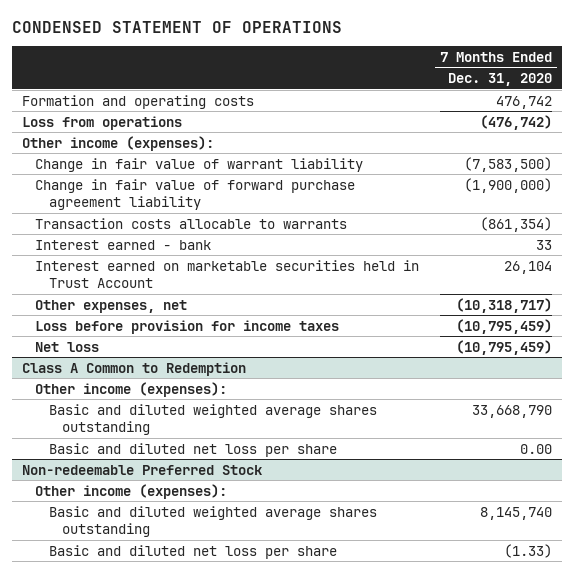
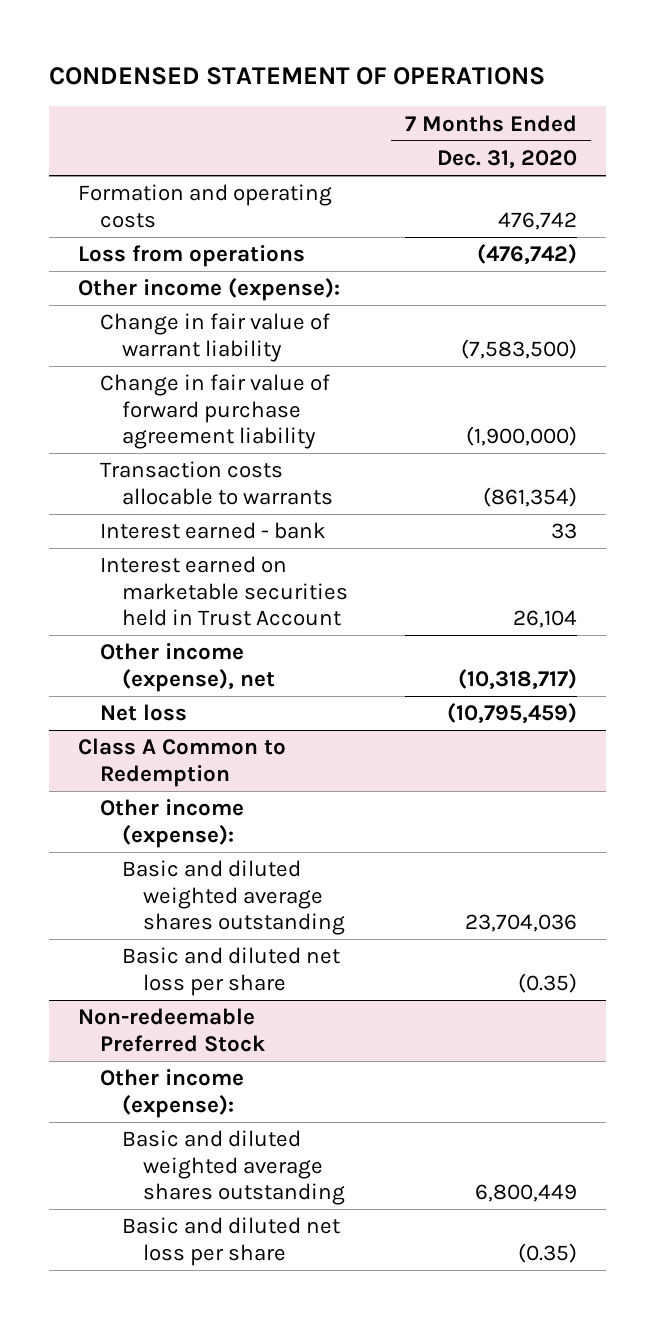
[22,135,215,151] Other income (expenses): -> [78,278,341,302] Other income (expense):
[35,319,340,334] Loss before provision for income taxes -> none
[35,299,188,313] Other expenses, net -> [99,643,275,692] Other income (expense), net
[35,381,228,397] Other income (expenses): -> [99,799,244,848] Other income (expense):
[471,404,552,418] 33,668,790 -> [465,913,578,932] 23,704,036
[519,443,552,454] 0.00 -> [518,972,578,993] (0.35)
[35,483,228,499] Other income (expenses): -> [99,1069,244,1118] Other income (expense):
[479,506,552,520] 8,145,740 -> [475,1183,578,1202] 6,800,449
[503,543,552,558] (1.33) -> [518,1242,578,1263] (0.35)

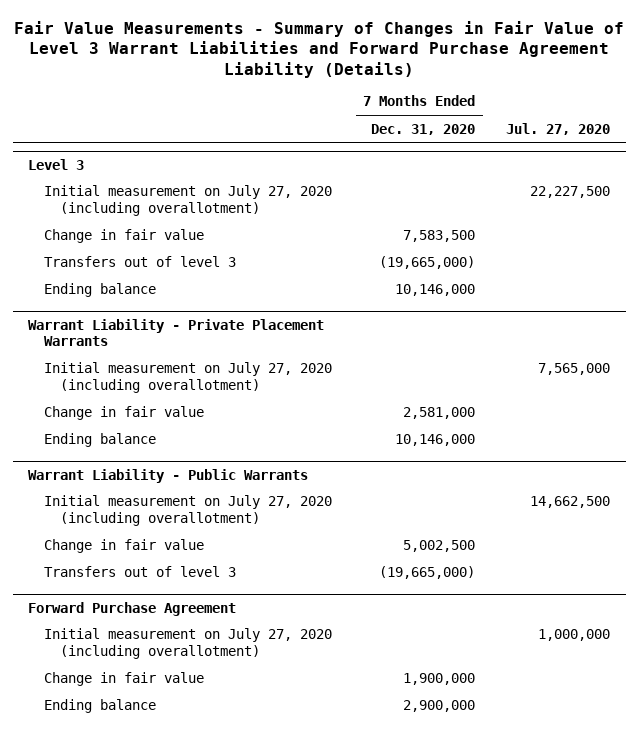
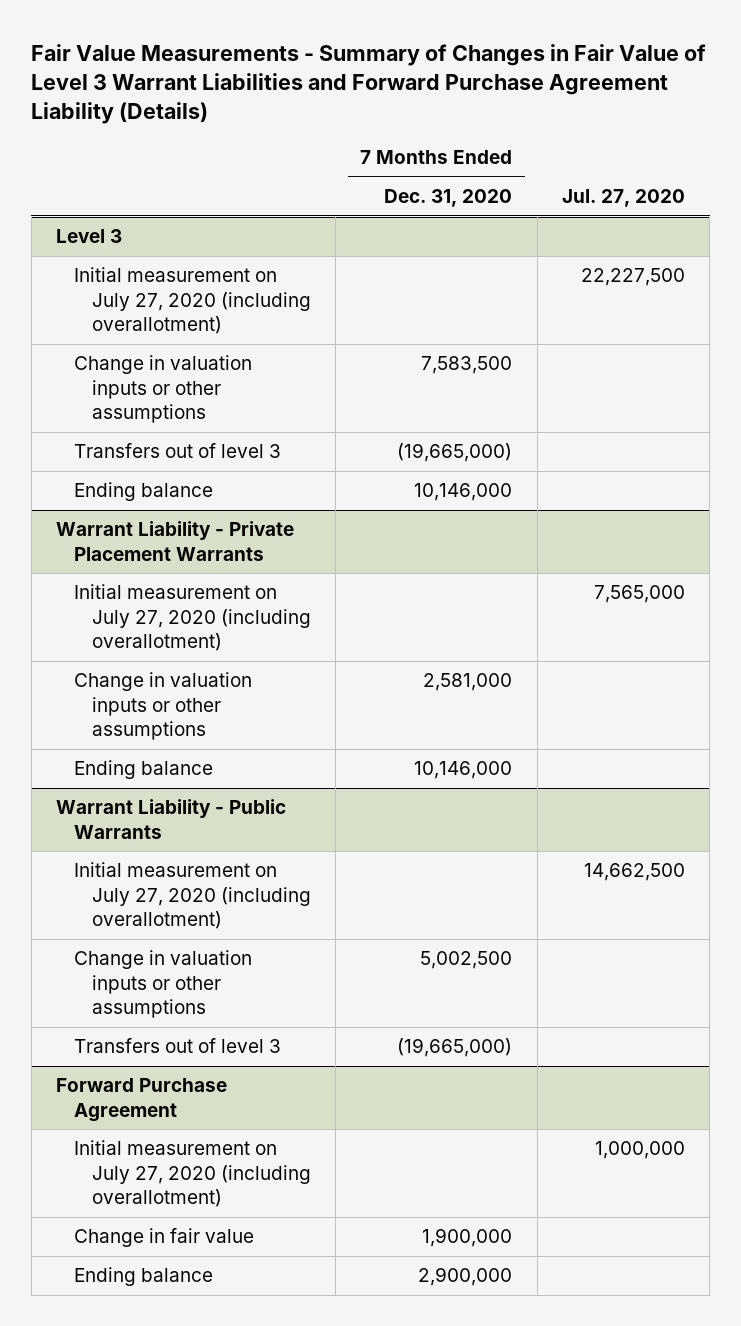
[44,229,205,244] Change in fair value -> [73,355,252,423] Change in valuation inputs or other assumptions
[44,406,205,421] Change in fair value -> [73,672,252,740] Change in valuation inputs or other assumptions
[44,539,205,554] Change in fair value -> [73,950,252,1018] Change in valuation inputs or other assumptions

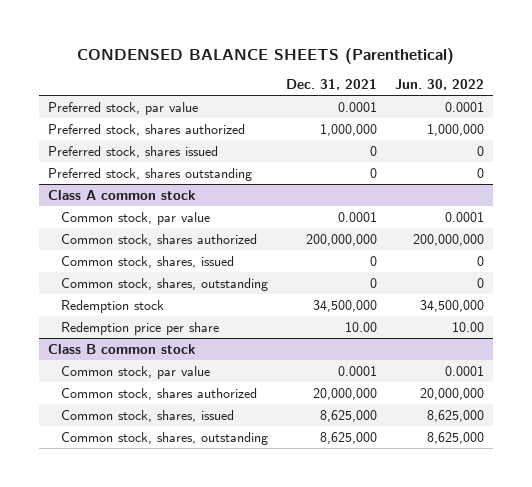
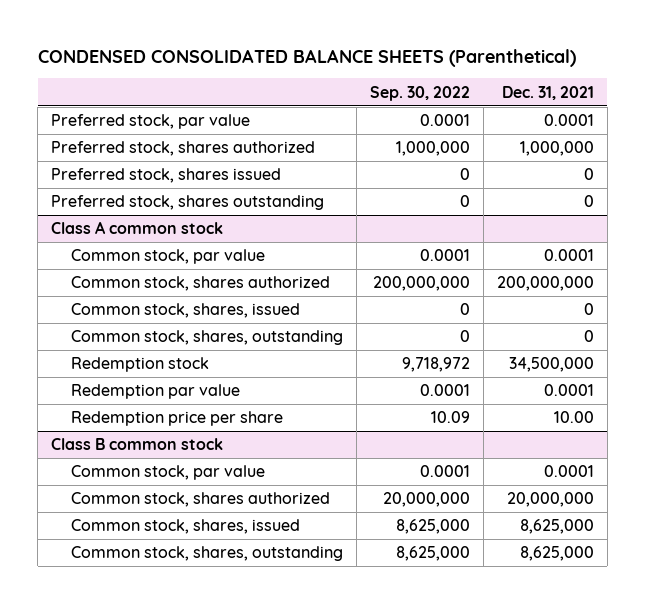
[77,48,455,65] CONDENSED BALANCE SHEETS (Parenthetical) -> [37,48,576,67] CONDENSED CONSOLIDATED BALANCE SHEETS (Parenthetical)
[395,79,485,91] Jun. 30, 2022 -> none
none -> [370,85,471,101] Sep. 30, 2022
none -> [71,384,241,400] Redemption par value

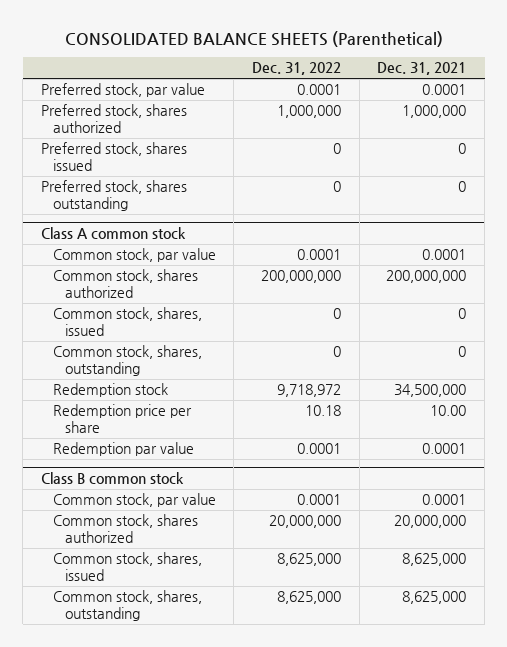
[37,48,576,67] CONDENSED CONSOLIDATED BALANCE SHEETS (Parenthetical) -> [64,30,443,47] CONSOLIDATED BALANCE SHEETS (Parenthetical)
[370,85,471,101] Sep. 30, 2022 -> none
none -> [252,62,342,76] Dec. 31, 2022
[71,384,241,400] Redemption par value -> [52,442,194,457] Redemption par value

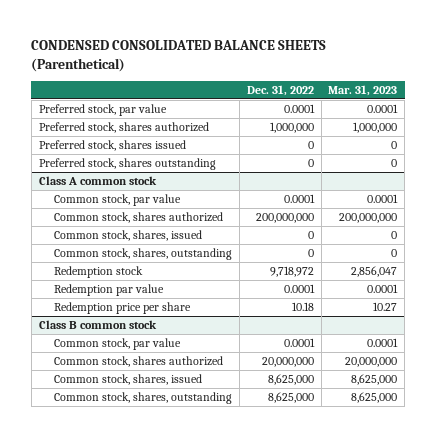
[64,30,443,47] CONSOLIDATED BALANCE SHEETS (Parenthetical) -> [31,40,327,72] CONDENSED CONSOLIDATED BALANCE SHEETS (Parenthetical)
[377,62,467,76] Dec. 31, 2021 -> none
none -> [328,84,398,96] Mar. 31, 2023
[52,404,192,434] Redemption price per share -> [53,302,191,315] Redemption price per share

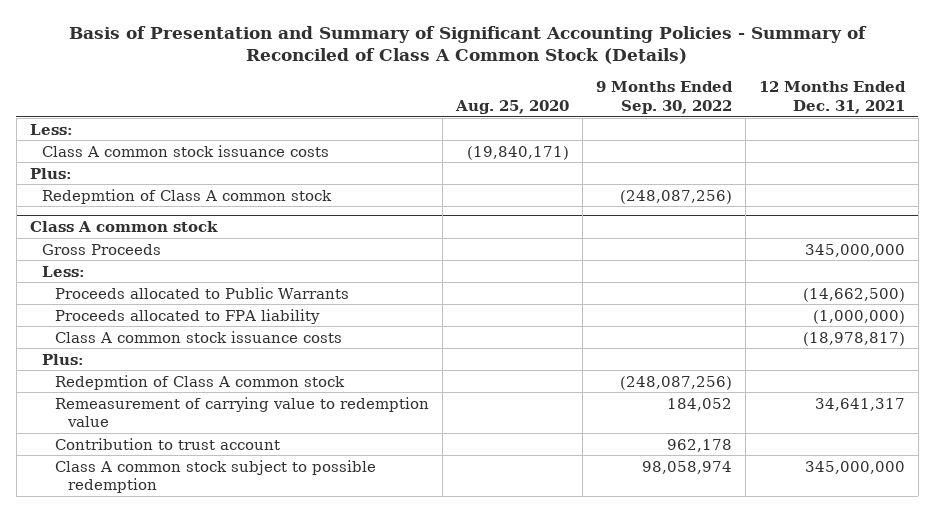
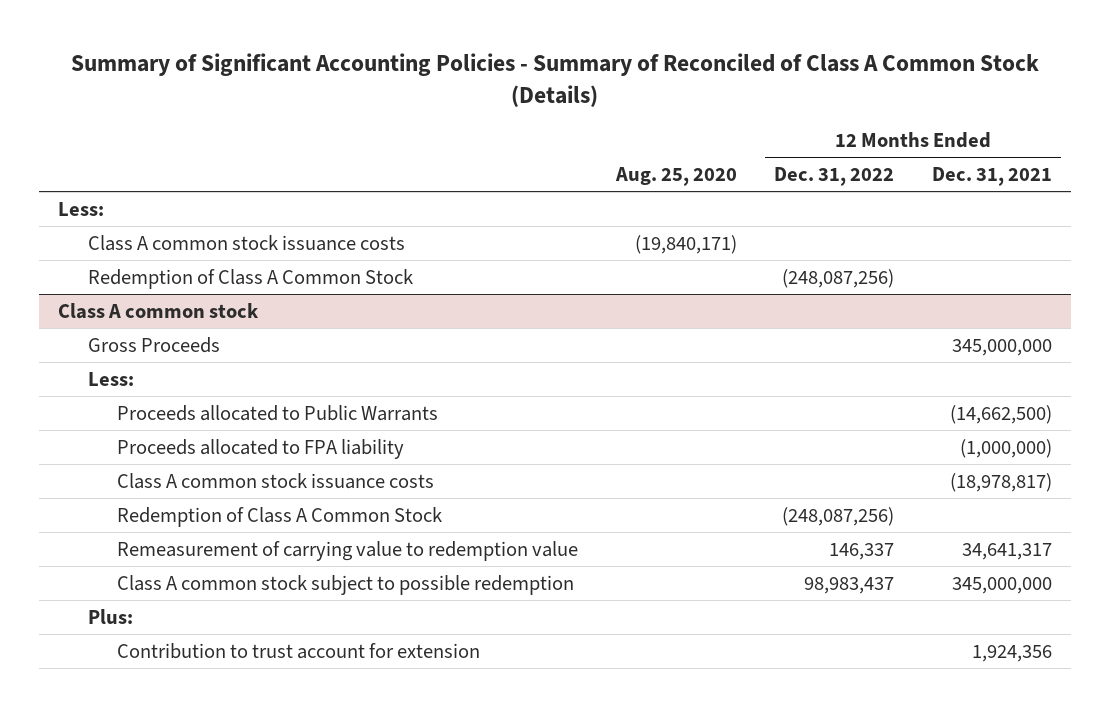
[69,25,868,65] Basis of Presentation and Summary of Significant Accounting Policies - Summary of Reconciled of Class A Common Stock (Details) -> [71,52,1040,107] Summary of Significant Accounting Policies - Summary of Reconciled of Class A Common Stock (Details)
[596,81,734,114] 9 Months Ended Sep. 30, 2022 -> none
none -> [774,166,895,186] Dec. 31, 2022
[29,167,72,179] Plus: -> none
[42,188,333,204] Redepmtion of Class A common stock -> [87,268,413,289] Redemption of Class A Common Stock
[55,374,346,390] Redepmtion of Class A common stock -> [116,506,442,527] Redemption of Class A Common Stock
[55,437,281,450] Contribution to trust account -> none
[42,353,85,365] Plus: -> [87,608,133,624] Plus:
none -> [116,642,480,659] Contribution to trust account for extension

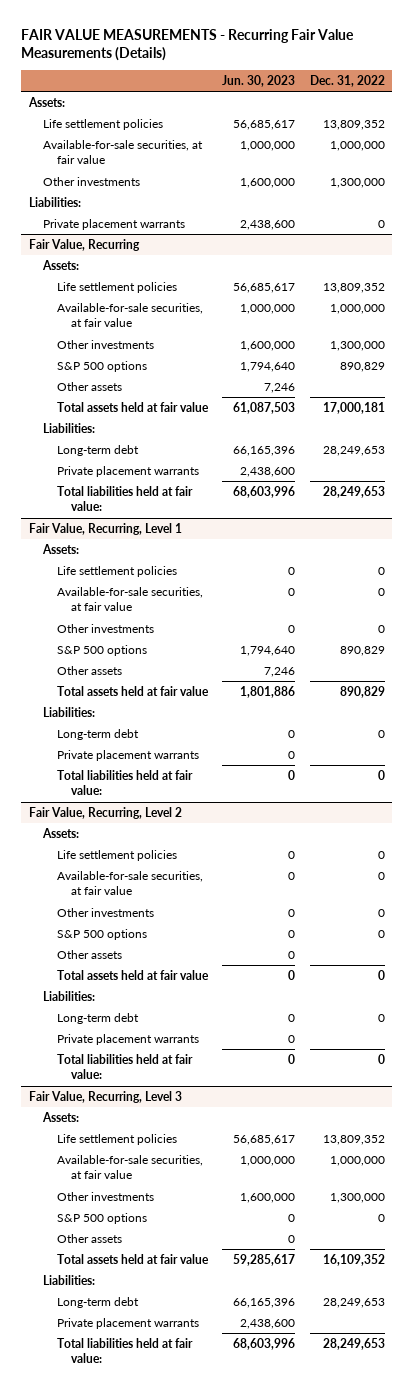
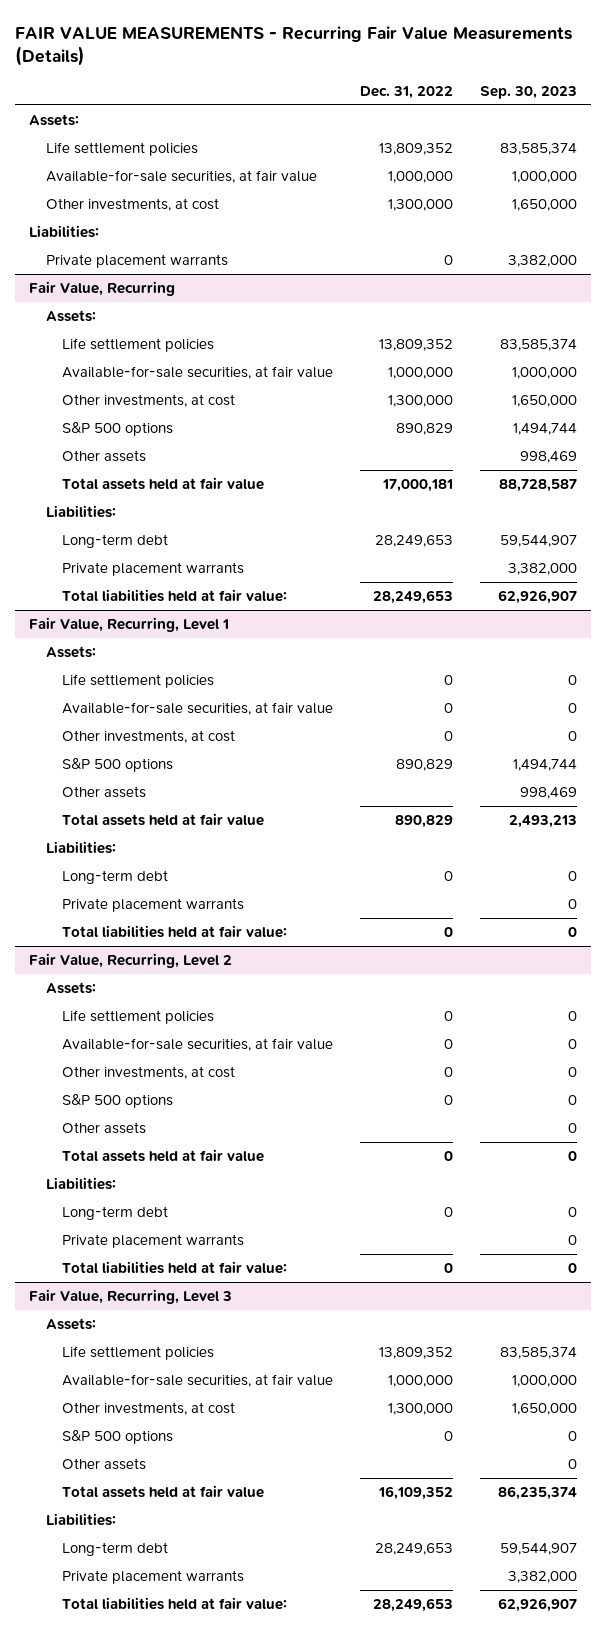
[222,74,296,87] Jun. 30, 2023 -> none
none -> [480,86,578,100] Sep. 30, 2023
[42,176,140,186] Other investments -> [45,197,219,211] Other investments, at cost
[57,339,155,349] Other investments -> [62,393,236,407] Other investments, at cost
[57,623,155,633] Other investments -> [62,729,236,743] Other investments, at cost
[57,907,155,917] Other investments -> [62,1065,236,1079] Other investments, at cost
[57,1191,155,1201] Other investments -> [62,1401,236,1415] Other investments, at cost

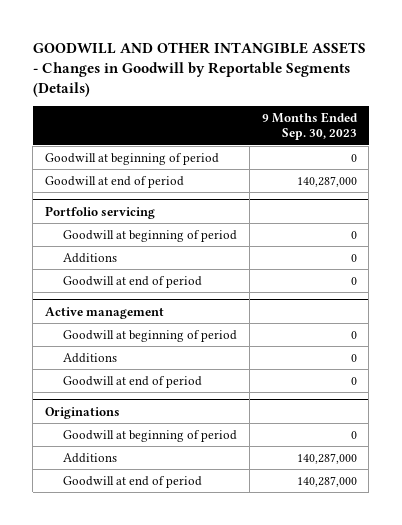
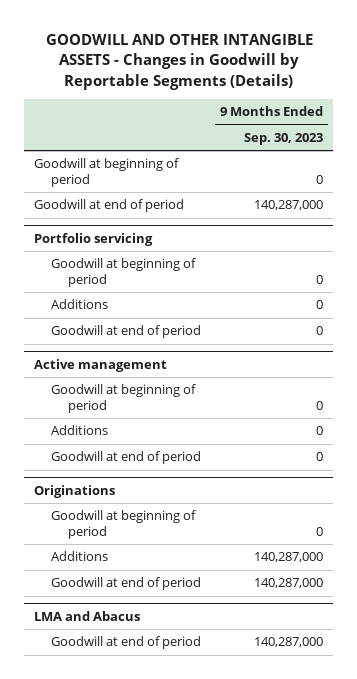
none -> [33,611,140,622] LMA and Abacus
none -> [50,636,201,650] Goodwill at end of period

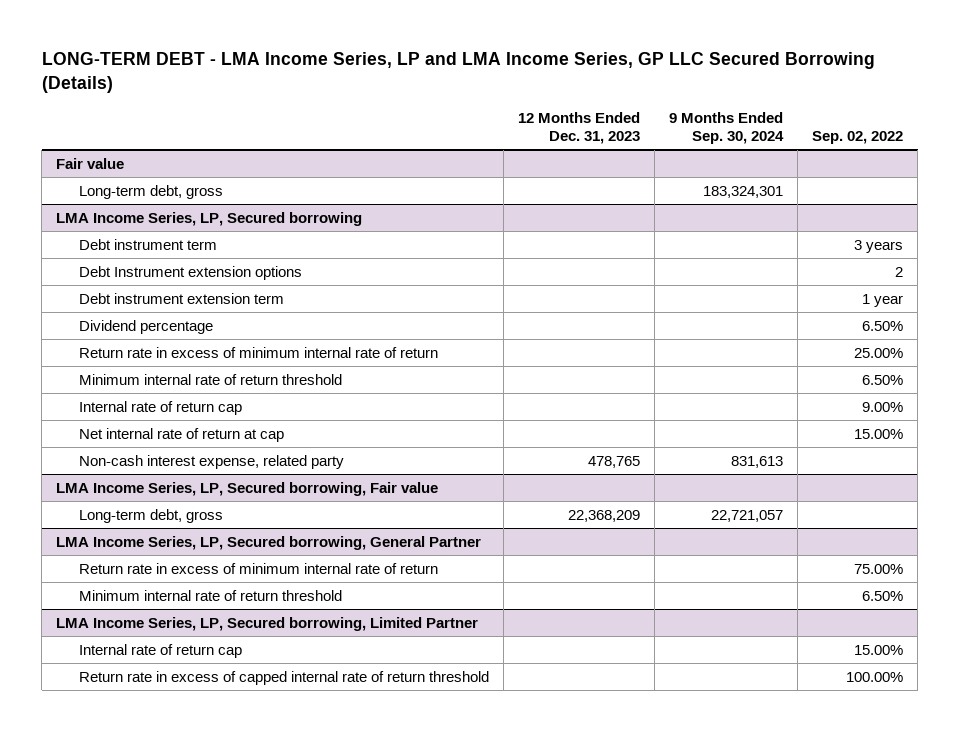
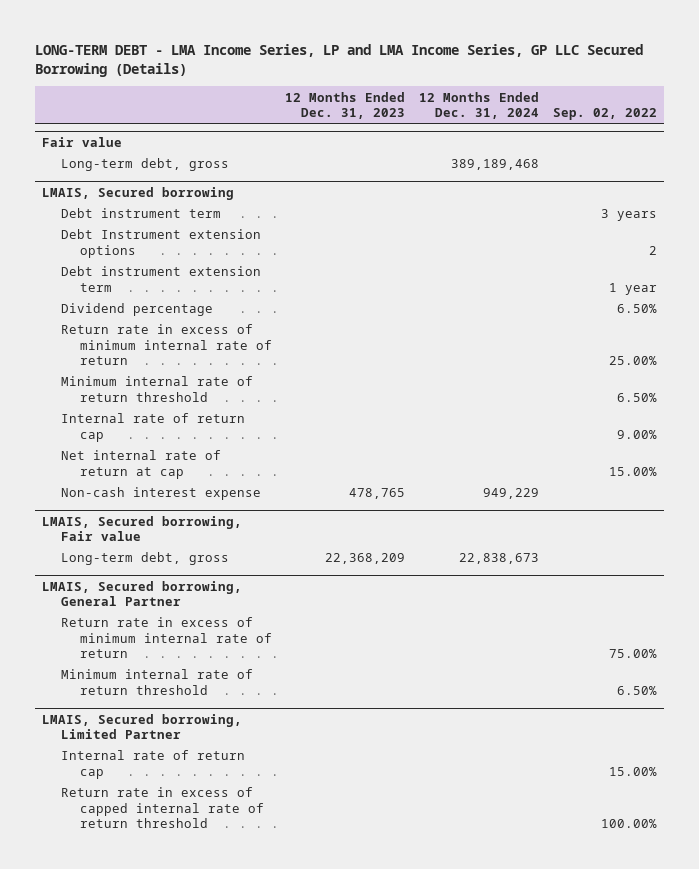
[669,111,785,144] 9 Months Ended Sep. 30, 2024 -> none
none -> [419,91,540,119] 12 Months Ended Dec. 31, 2024
[56,211,363,226] LMA Income Series, LP, Secured borrowing -> none
none -> [42,186,235,200] LMAIS, Secured borrowing
[56,481,439,496] LMA Income Series, LP, Secured borrowing, Fair value -> none
[79,454,345,469] Non-cash interest expense, related party -> [61,487,262,501] Non-cash interest expense
none -> [42,515,243,542] LMAIS, Secured borrowing, Fair value
[56,535,482,550] LMA Income Series, LP, Secured borrowing, General Partner -> none
none -> [42,580,243,607] LMAIS, Secured borrowing, General Partner
[56,616,479,631] LMA Income Series, LP, Secured borrowing, Limited Partner -> none
none -> [42,713,243,740] LMAIS, Secured borrowing, Limited Partner

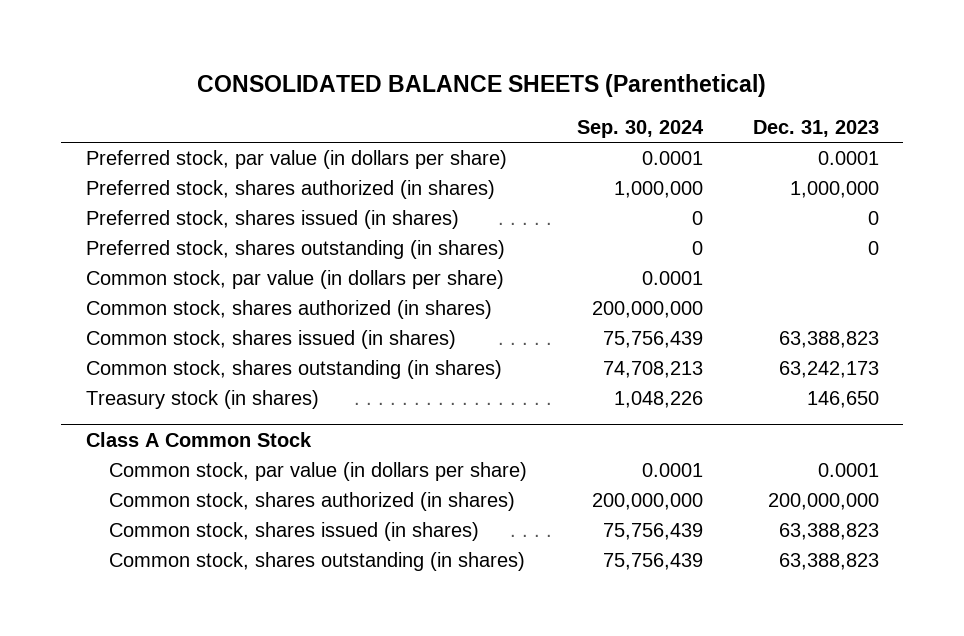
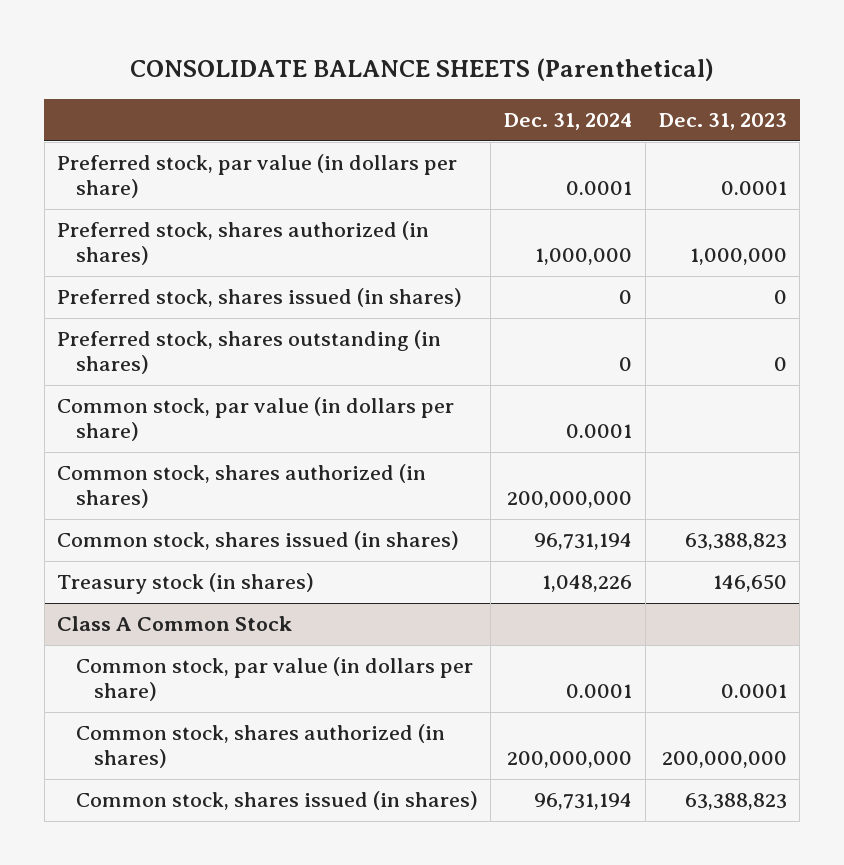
[197,74,767,98] CONSOLIDATED BALANCE SHEETS (Parenthetical) -> [129,58,714,82] CONSOLIDATE BALANCE SHEETS (Parenthetical)
[577,120,705,139] Sep. 30, 2024 -> none
none -> [504,113,633,131] Dec. 31, 2024
[85,359,502,379] Common stock, shares outstanding (in shares) -> none
[109,551,526,571] Common stock, shares outstanding (in shares) -> none

